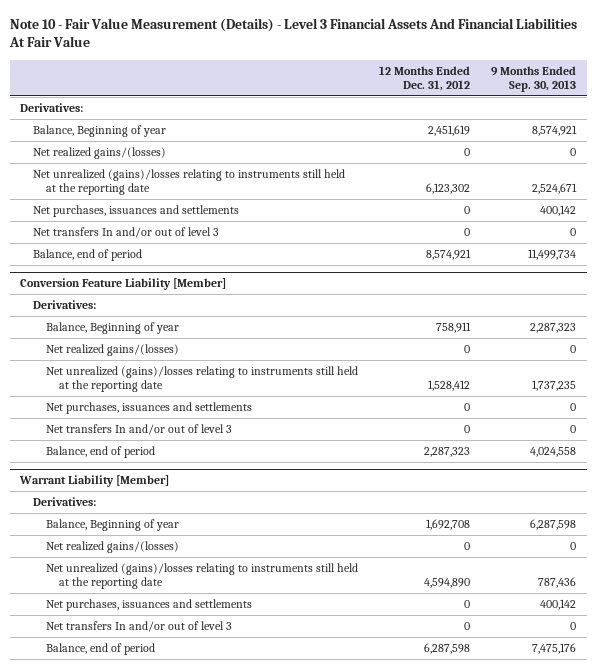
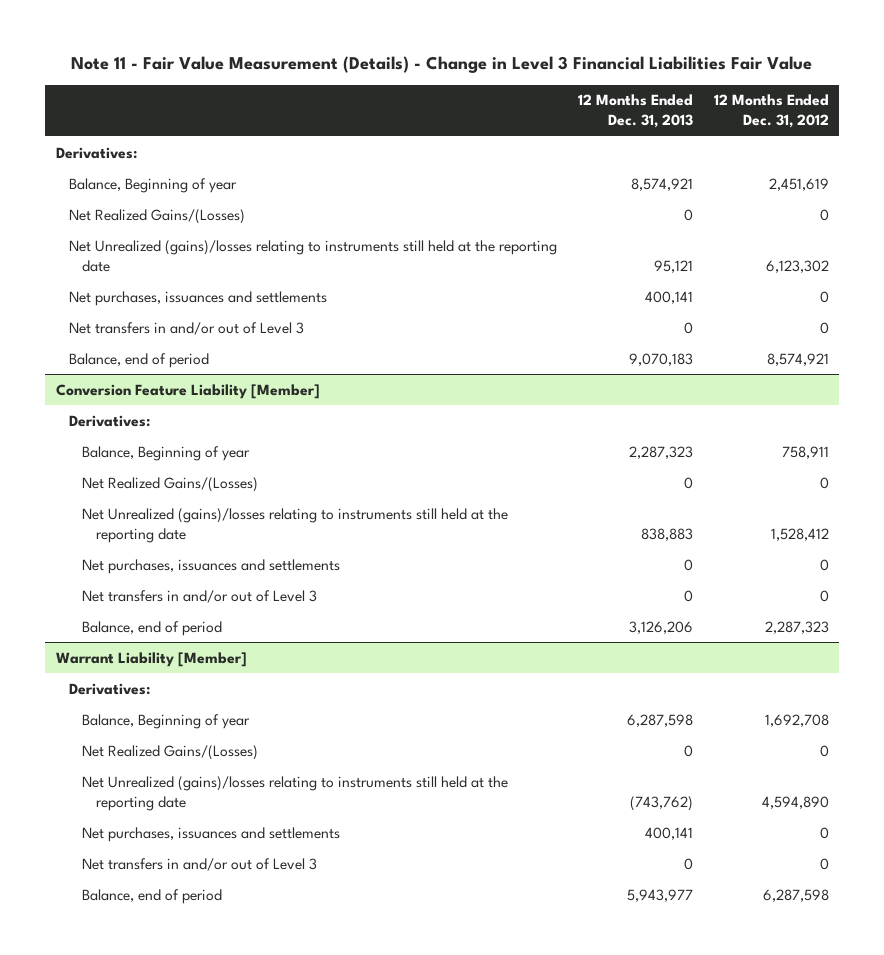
[8,17,577,48] Note 10 - Fair Value Measurement (Details) - Level 3 Financial Assets And Financial Liabilities At Fair Value -> [71,56,813,74] Note 11 - Fair Value Measurement (Details) - Change in Level 3 Financial Liabilities Fair Value
[491,65,577,92] 9 Months Ended Sep. 30, 2013 -> none
none -> [577,94,693,129] 12 Months Ended Dec. 31, 2013
[33,147,167,160] Net realized gains/(losses) -> [68,208,245,224] Net Realized Gains/(Losses)
[33,169,346,196] Net unrealized (gains)/losses relating to instruments still held at the reporting date -> [68,239,557,272] Net Unrealized (gains)/losses relating to instruments still held at the reporting date
[33,227,220,239] Net transfers In and/or out of level 3 -> [68,321,304,335] Net transfers in and/or out of Level 3
[45,344,179,357] Net realized gains/(losses) -> [82,476,259,492] Net Realized Gains/(Losses)
[45,366,358,393] Net unrealized (gains)/losses relating to instruments still held at the reporting date -> [82,507,509,543] Net Unrealized (gains)/losses relating to instruments still held at the reporting date
[45,424,232,436] Net transfers In and/or out of level 3 -> [82,589,318,603] Net transfers in and/or out of Level 3
[45,541,179,554] Net realized gains/(losses) -> [82,744,259,760] Net Realized Gains/(Losses)
[45,563,358,590] Net unrealized (gains)/losses relating to instruments still held at the reporting date -> [82,775,509,811] Net Unrealized (gains)/losses relating to instruments still held at the reporting date
[45,621,232,633] Net transfers In and/or out of level 3 -> [82,857,318,871] Net transfers in and/or out of Level 3

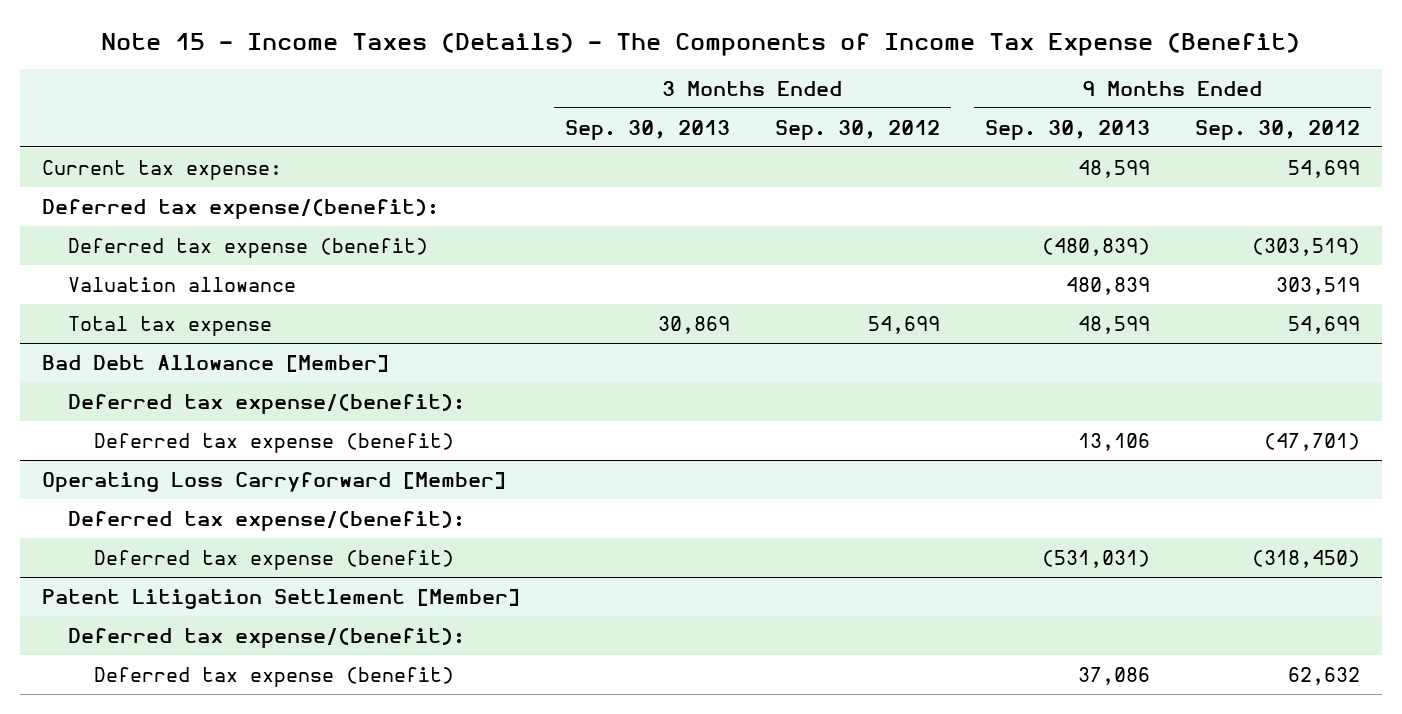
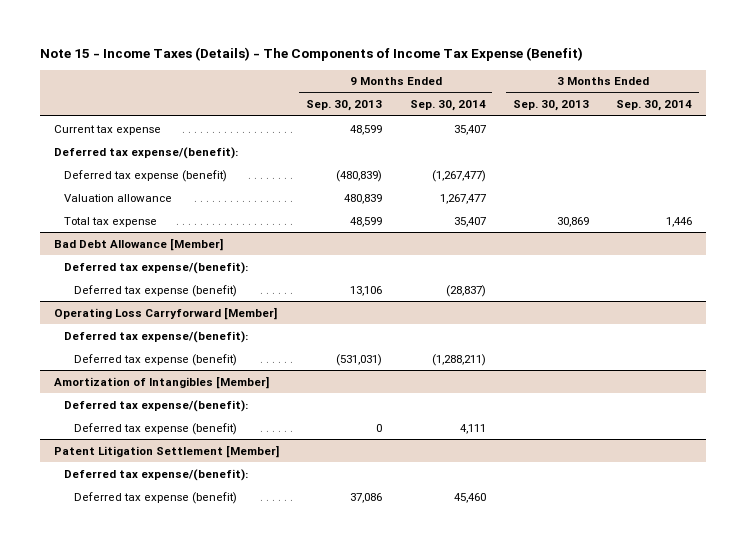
[774,119,940,140] Sep. 30, 2012 -> none
[1194,119,1360,140] Sep. 30, 2012 -> none
none -> [409,100,486,112] Sep. 30, 2014
none -> [616,100,693,112] Sep. 30, 2014
[42,159,283,180] Current tax expense: -> [53,124,161,135] Current tax expense
none -> [53,375,269,389] Amortization of Intangibles [Member]
none -> [64,399,249,412] Deferred tax expense/(benefit):
none -> [74,422,238,435] Deferred tax expense (benefit)

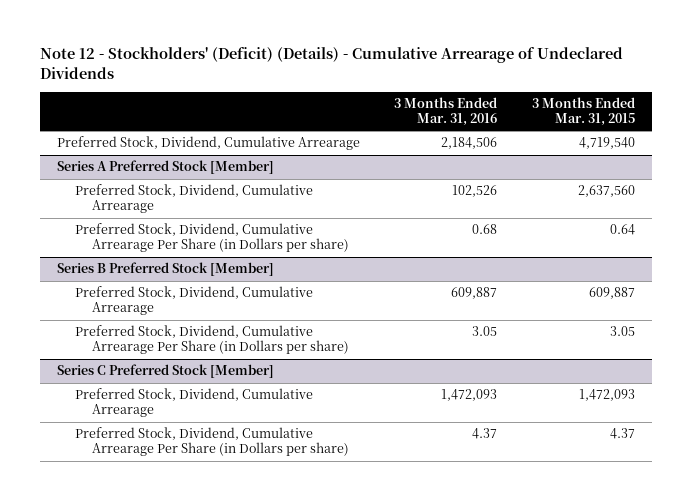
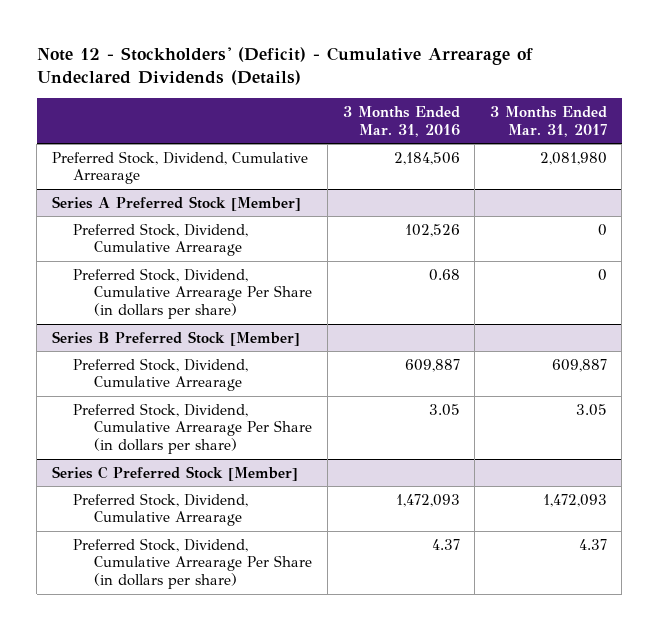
[39,47,623,79] Note 12 - Stockholders' (Deficit) (Details) - Cumulative Arrearage of Undeclared Dividends -> [36,46,533,86] Note 12 - Stockholders' (Deficit) - Cumulative Arrearage of Undeclared Dividends (Details)
[531,96,635,126] 3 Months Ended Mar. 31, 2015 -> none
none -> [489,106,607,137] 3 Months Ended Mar. 31, 2017
[74,223,350,253] Preferred Stock, Dividend, Cumulative Arrearage Per Share (in Dollars per share) -> [72,267,313,320] Preferred Stock, Dividend, Cumulative Arrearage Per Share (in dollars per share)
[74,325,350,355] Preferred Stock, Dividend, Cumulative Arrearage Per Share (in Dollars per share) -> [72,402,313,455] Preferred Stock, Dividend, Cumulative Arrearage Per Share (in dollars per share)
[74,427,350,457] Preferred Stock, Dividend, Cumulative Arrearage Per Share (in Dollars per share) -> [72,537,313,590] Preferred Stock, Dividend, Cumulative Arrearage Per Share (in dollars per share)

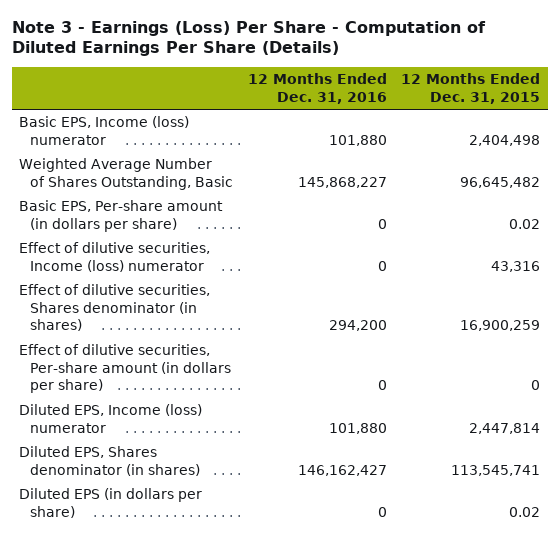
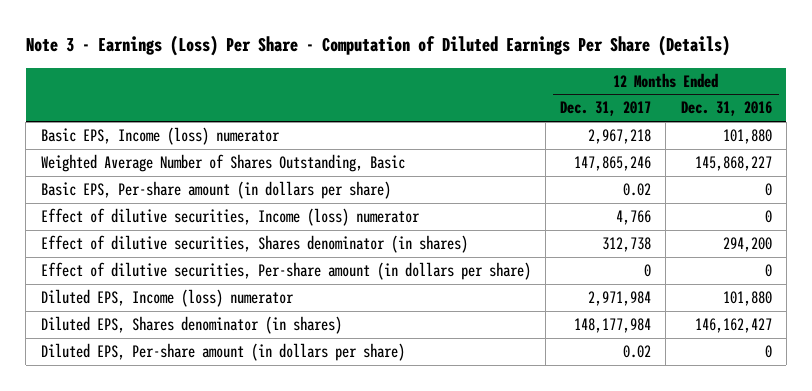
[401,73,541,104] 12 Months Ended Dec. 31, 2015 -> none
none -> [560,101,652,117] Dec. 31, 2017
[19,488,203,518] Diluted EPS (in dollars per share) -> [40,343,405,362] Diluted EPS, Per-share amount (in dollars per share)

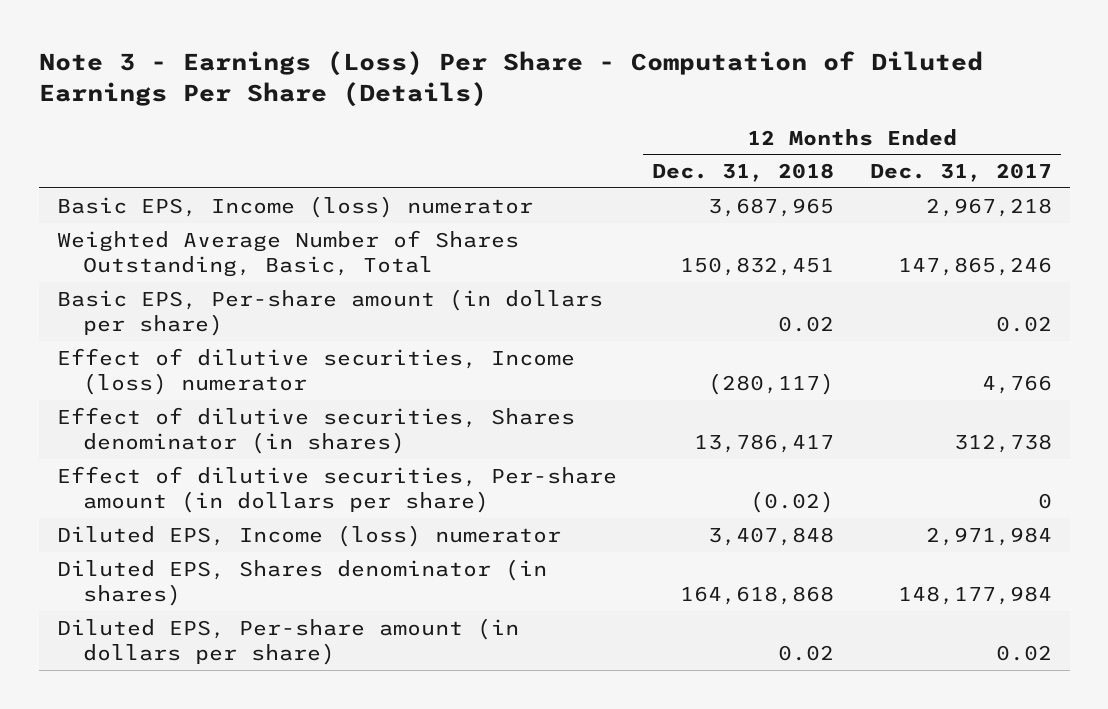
[680,101,772,117] Dec. 31, 2016 -> none
none -> [652,163,835,183] Dec. 31, 2018
[40,154,405,173] Weighted Average Number of Shares Outstanding, Basic -> [56,229,519,278] Weighted Average Number of Shares Outstanding, Basic, Total

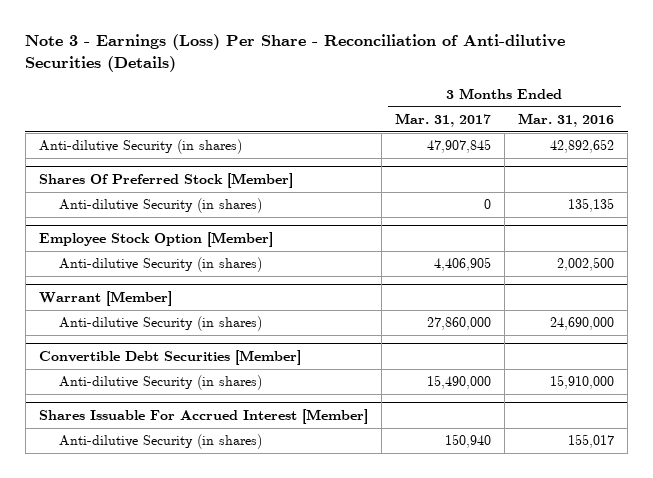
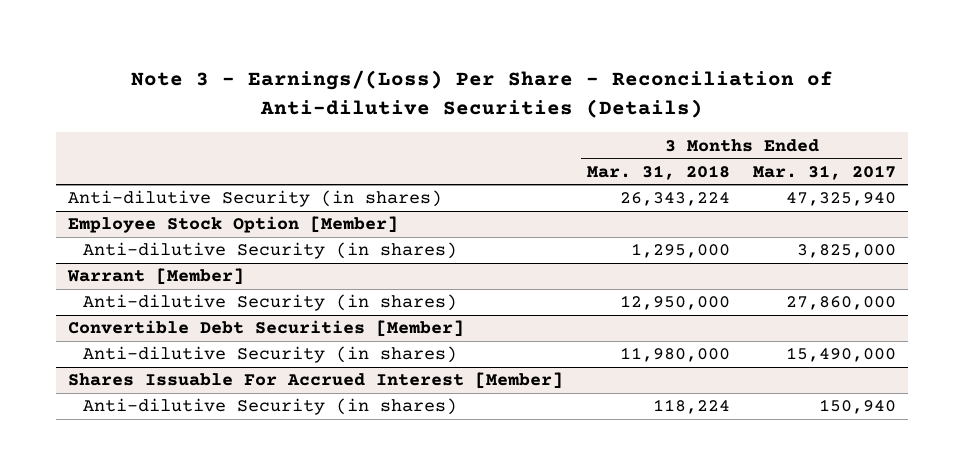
[25,34,566,72] Note 3 - Earnings (Loss) Per Share - Reconciliation of Anti-dilutive Securities (Details) -> [131,70,834,118] Note 3 - Earnings/(Loss) Per Share - Reconciliation of Anti-dilutive Securities (Details)
[518,112,615,127] Mar. 31, 2016 -> none
none -> [586,164,730,180] Mar. 31, 2018
[38,173,293,189] Shares Of Preferred Stock [Member] -> none
[59,198,263,214] Anti-dilutive Security (in shares) -> none
[426,139,491,154] 47,907,845 -> [786,192,897,207] 47,325,940
[433,257,491,272] 4,406,905 -> [797,244,897,259] 3,825,000

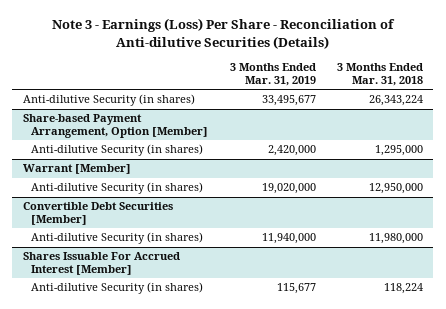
[131,70,834,118] Note 3 - Earnings/(Loss) Per Share - Reconciliation of Anti-dilutive Securities (Details) -> [51,18,395,49] Note 3 - Earnings (Loss) Per Share - Reconciliation of Anti-dilutive Securities (Details)
[753,164,897,180] Mar. 31, 2017 -> none
none -> [229,63,316,87] 3 Months Ended Mar. 31, 2019
[68,216,399,234] Employee Stock Option [Member] -> [22,114,209,139] Share-based Payment Arrangement, Option [Member]

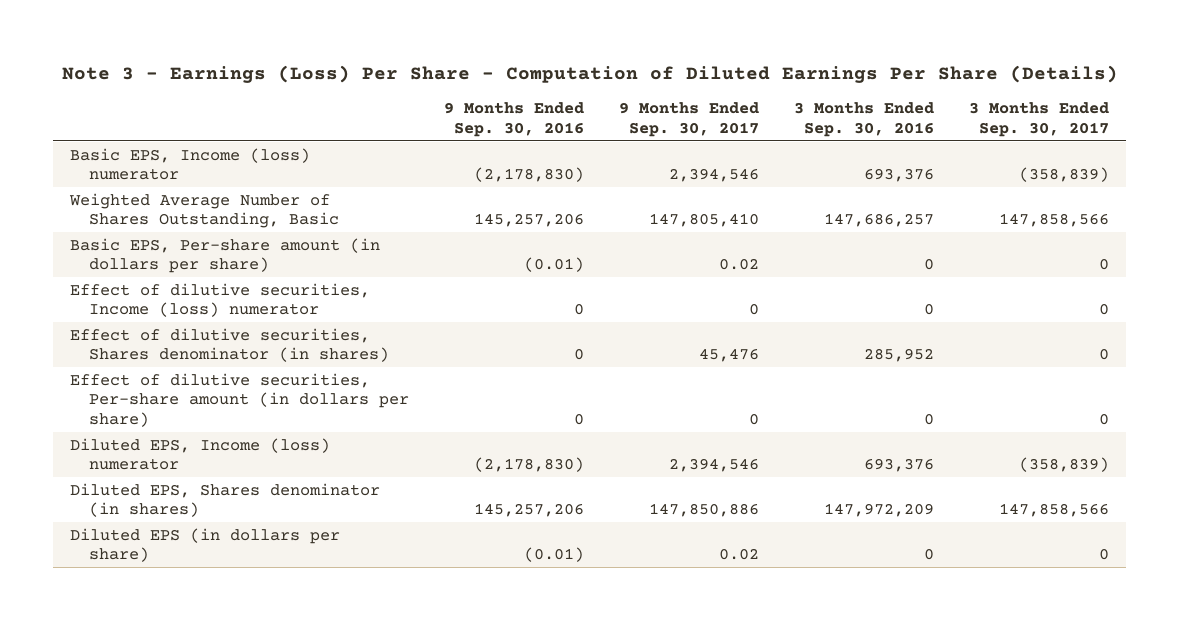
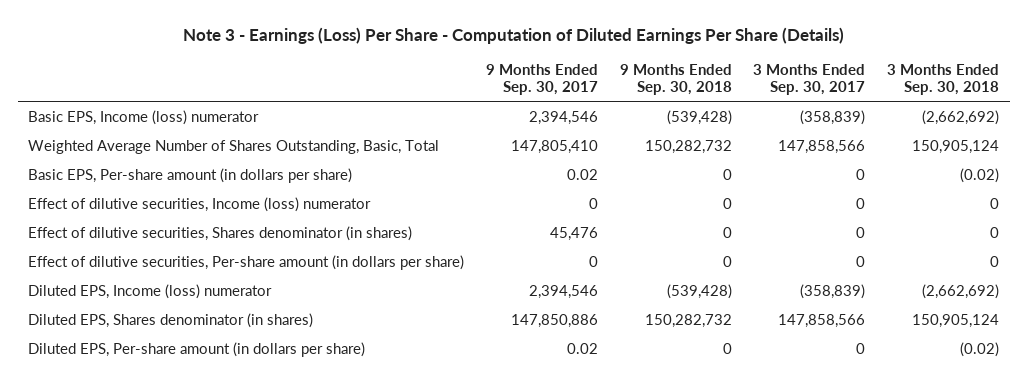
[443,102,584,137] 9 Months Ended Sep. 30, 2016 -> none
[793,102,934,137] 3 Months Ended Sep. 30, 2016 -> none
none -> [619,64,732,96] 9 Months Ended Sep. 30, 2018
none -> [886,64,999,96] 3 Months Ended Sep. 30, 2018
[69,192,339,229] Weighted Average Number of Shares Outstanding, Basic -> [28,139,440,154] Weighted Average Number of Shares Outstanding, Basic, Total
[70,527,341,563] Diluted EPS (in dollars per share) -> [28,341,366,357] Diluted EPS, Per-share amount (in dollars per share)

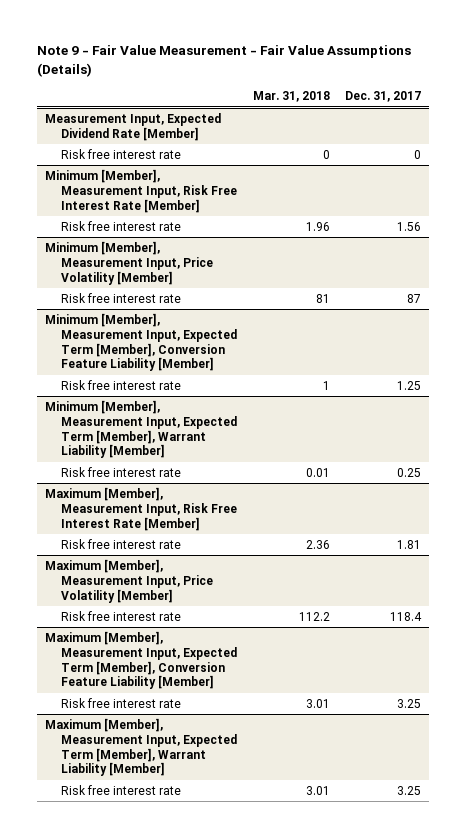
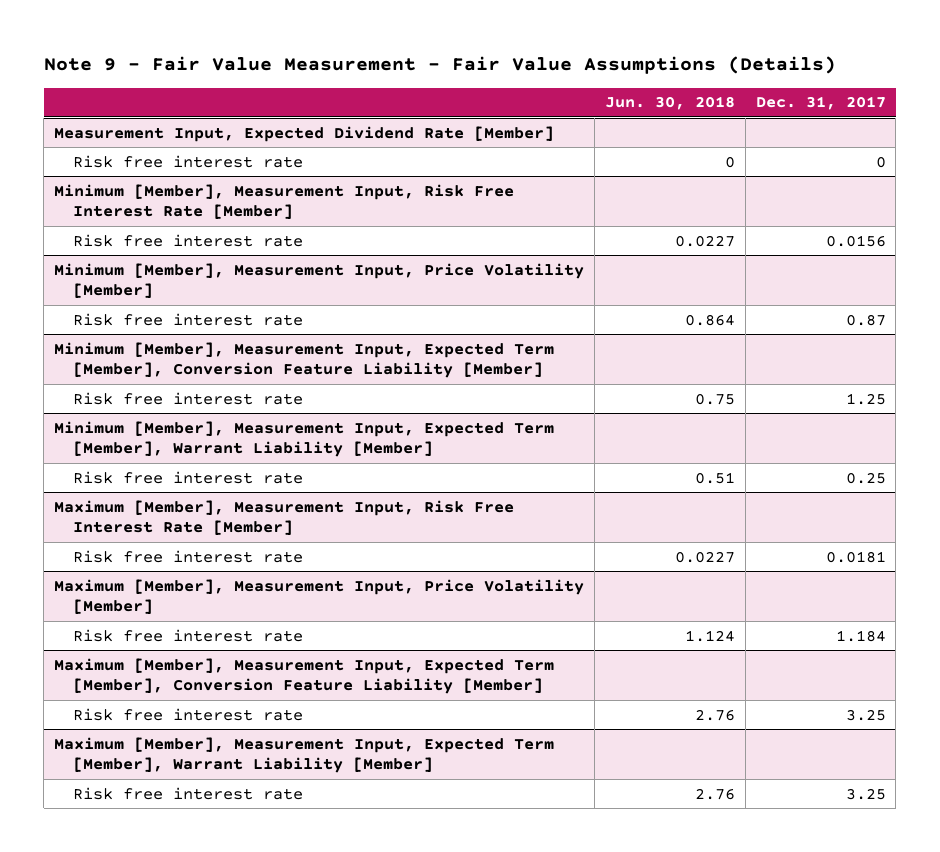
[252,91,330,103] Mar. 31, 2018 -> none
none -> [604,96,735,111] Jun. 30, 2018
[397,221,422,231] 1.56 -> [825,234,886,247] 0.0156
[407,293,422,303] 87 -> [845,313,886,326] 0.87
[397,539,422,549] 1.81 -> [825,550,886,563] 0.0181
[390,611,423,621] 118.4 -> [835,629,886,642] 1.184

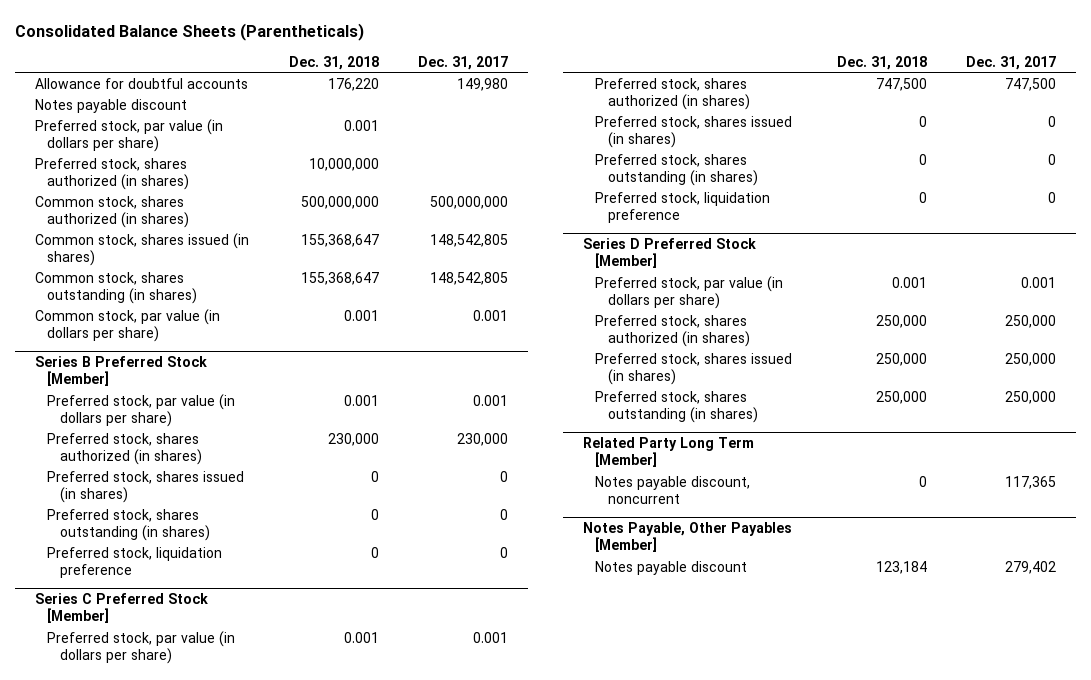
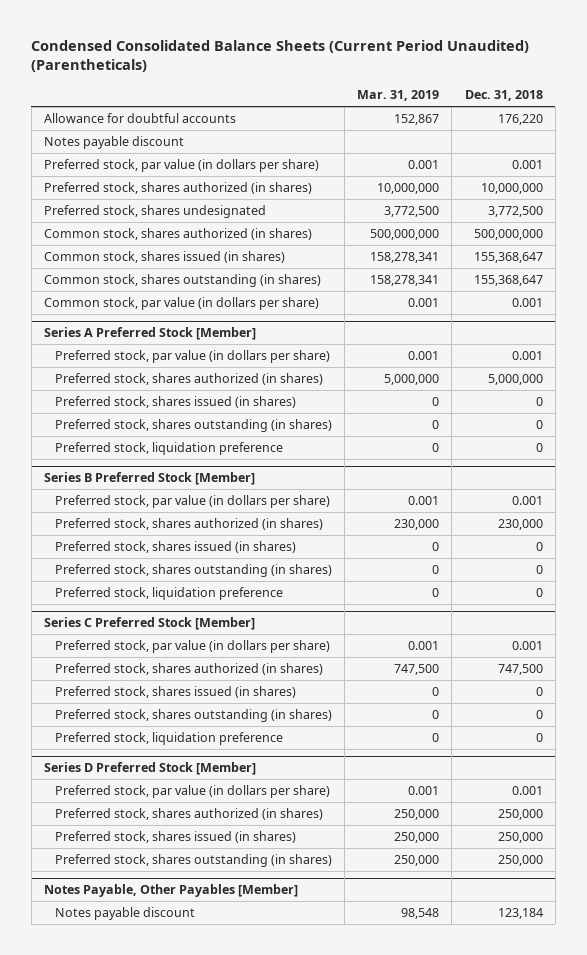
[15,22,365,41] Consolidated Balance Sheets (Parentheticals) -> [31,39,530,73] Condensed Consolidated Balance Sheets (Current Period Unaudited) (Parentheticals)
[418,55,509,70] Dec. 31, 2017 -> none
none -> [357,89,440,101] Mar. 31, 2019
none -> [44,205,267,219] Preferred stock, shares undesignated
none -> [44,327,257,341] Series A Preferred Stock [Member]
none -> [54,350,330,364] Preferred stock, par value (in dollars per share)
none -> [54,373,323,386] Preferred stock, shares authorized (in shares)
none -> [54,396,296,409] Preferred stock, shares issued (in shares)
none -> [54,419,332,433] Preferred stock, shares outstanding (in shares)
none -> [54,442,283,456] Preferred stock, liquidation preference
[582,437,754,468] Related Party Long Term [Member] -> none
[595,475,751,504] Notes payable discount, noncurrent -> none

